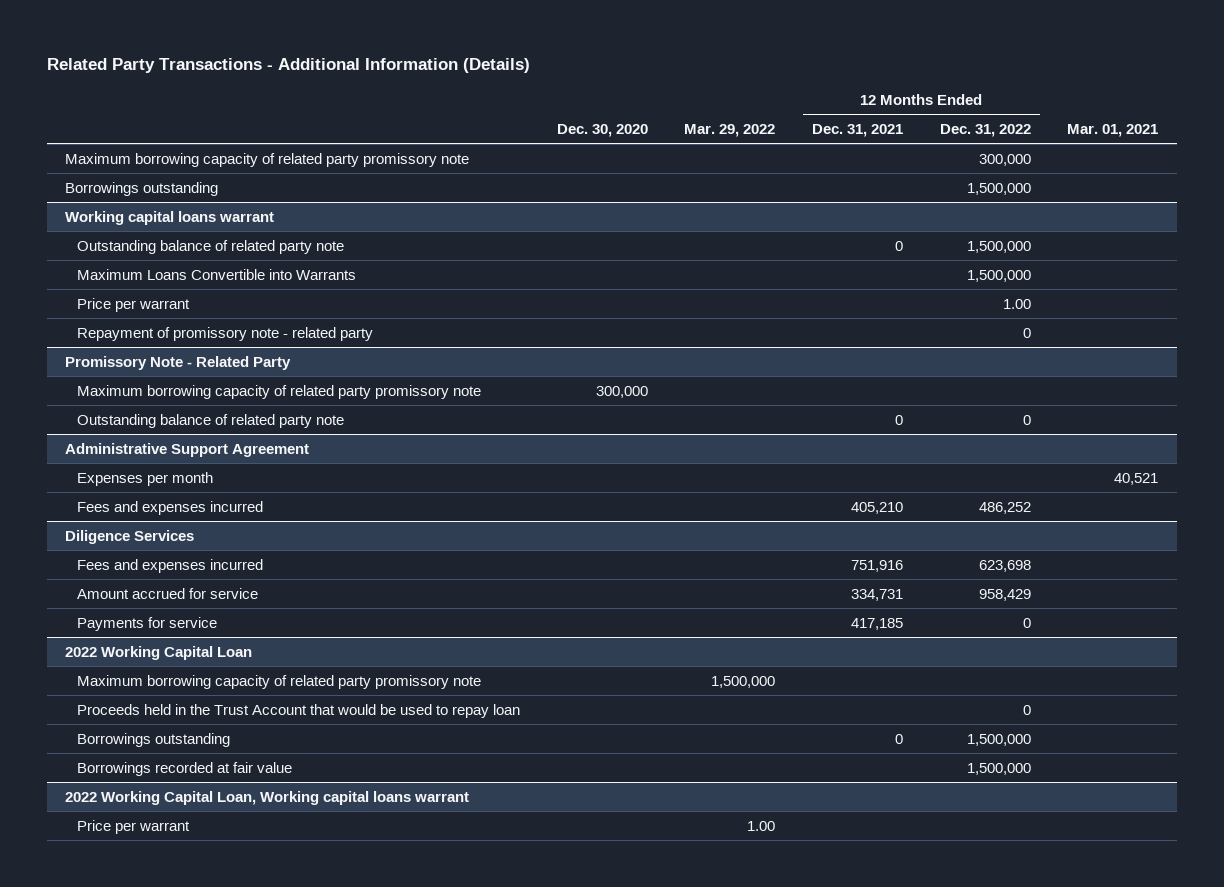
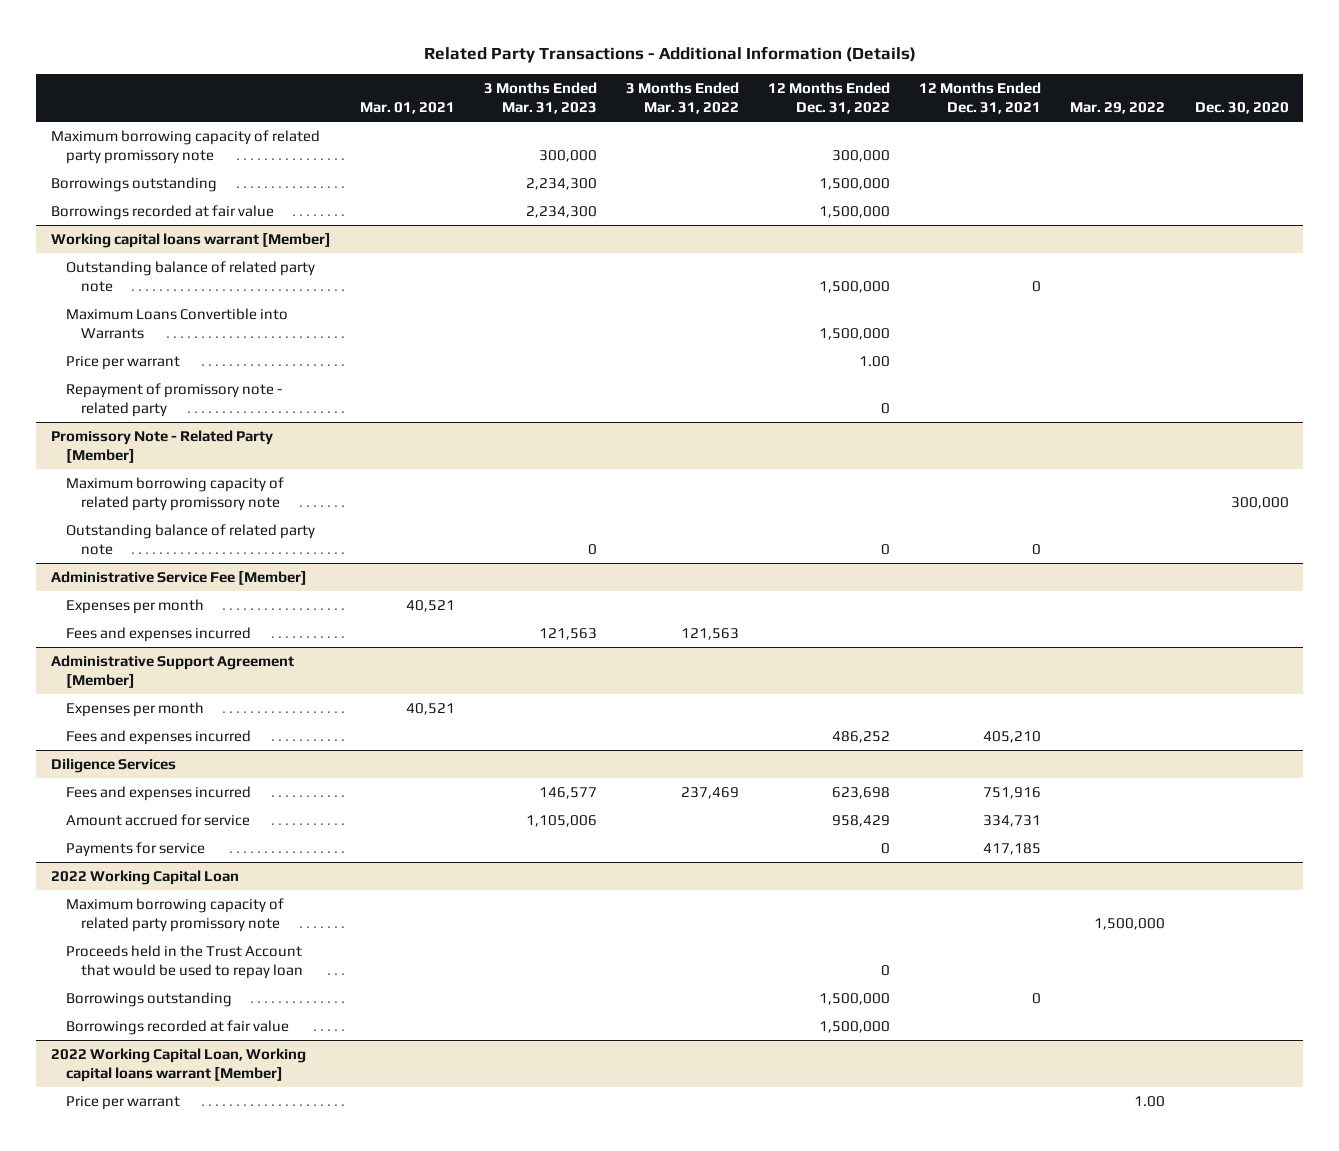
none -> [483,82,597,115] 3 Months Ended Mar. 31, 2023
none -> [626,82,740,115] 3 Months Ended Mar. 31, 2022
none -> [50,204,274,220] Borrowings recorded at fair value
[65,210,275,225] Working capital loans warrant -> [50,231,331,248] Working capital loans warrant [Member]
[65,355,292,370] Promissory Note - Related Party -> [50,429,273,464] Promissory Note - Related Party [Member]
[65,442,310,457] Administrative Support Agreement -> none
none -> [50,569,307,585] Administrative Service Fee [Member]
none -> [65,626,251,642] Fees and expenses incurred
none -> [50,654,294,689] Administrative Support Agreement [Member]
none -> [65,701,204,717] Expenses per month
[65,790,470,805] 2022 Working Capital Loan, Working capital loans warrant -> [50,1047,306,1083] 2022 Working Capital Loan, Working capital loans warrant [Member]

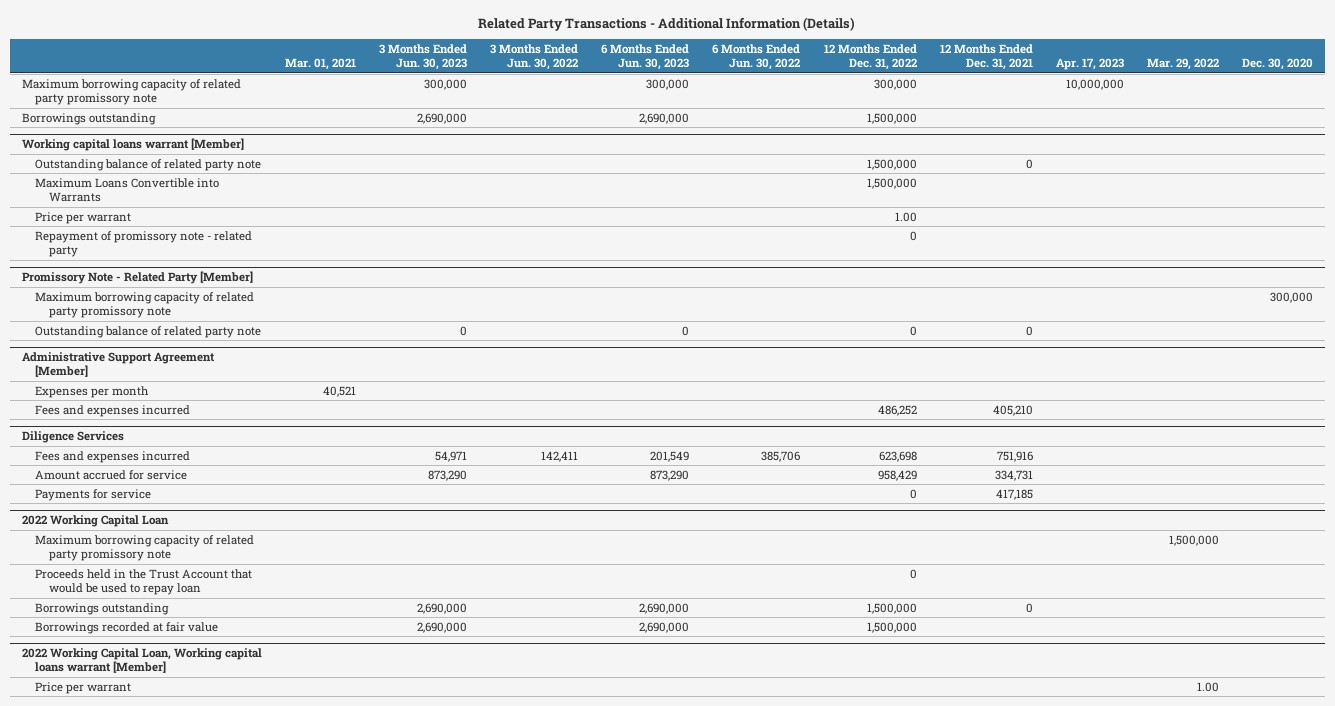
[483,82,597,115] 3 Months Ended Mar. 31, 2023 -> none
[626,82,740,115] 3 Months Ended Mar. 31, 2022 -> none
none -> [379,43,468,71] 3 Months Ended Jun. 30, 2023
none -> [490,43,579,71] 3 Months Ended Jun. 30, 2022
none -> [601,43,690,71] 6 Months Ended Jun. 30, 2023
none -> [712,43,801,71] 6 Months Ended Jun. 30, 2022
none -> [1055,58,1124,71] Apr. 17, 2023
[50,204,274,220] Borrowings recorded at fair value -> none
[50,569,307,585] Administrative Service Fee [Member] -> none
[65,598,204,614] Expenses per month -> none
[65,626,251,642] Fees and expenses incurred -> none

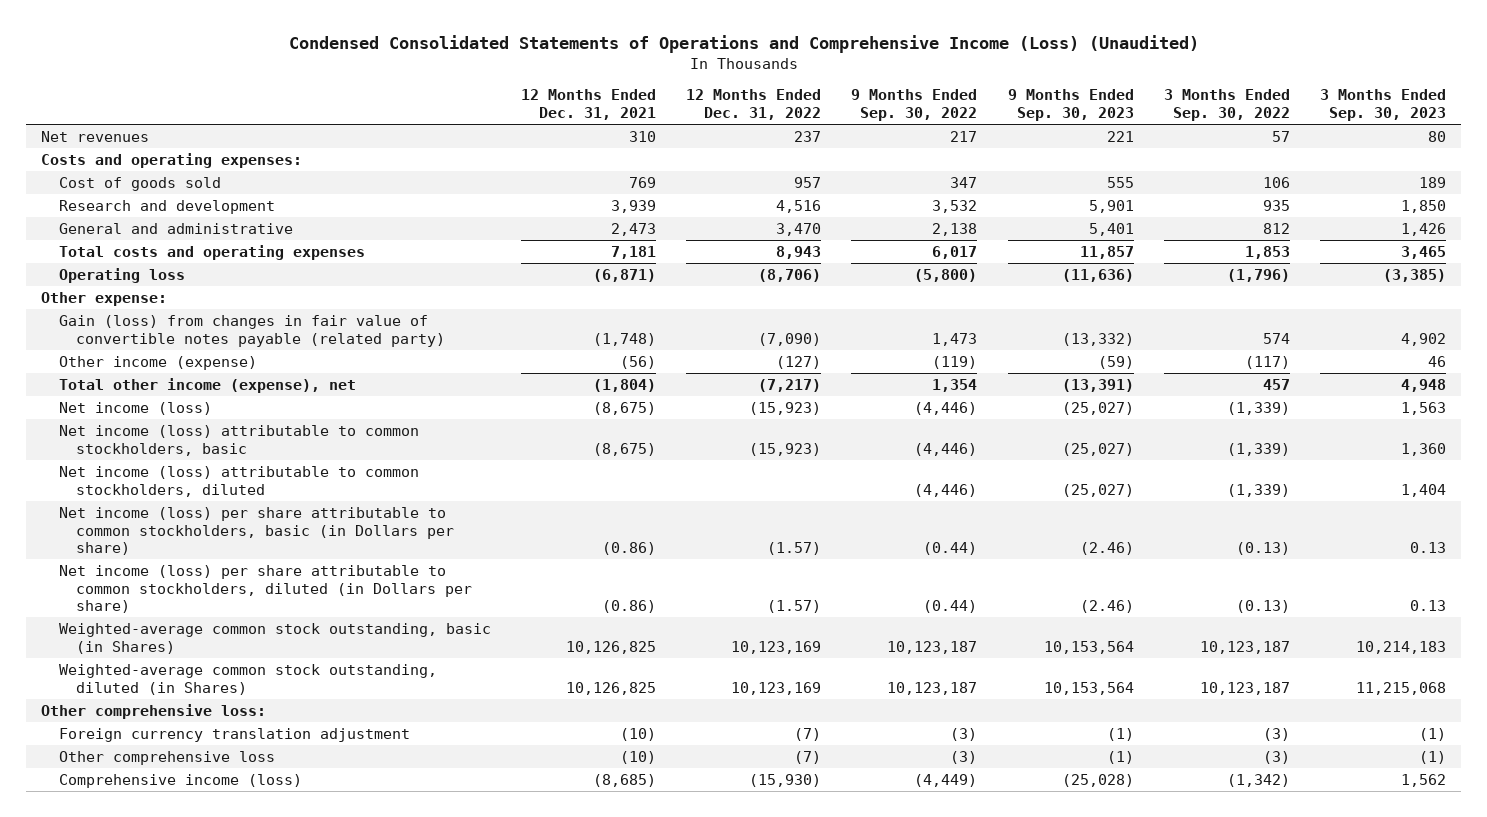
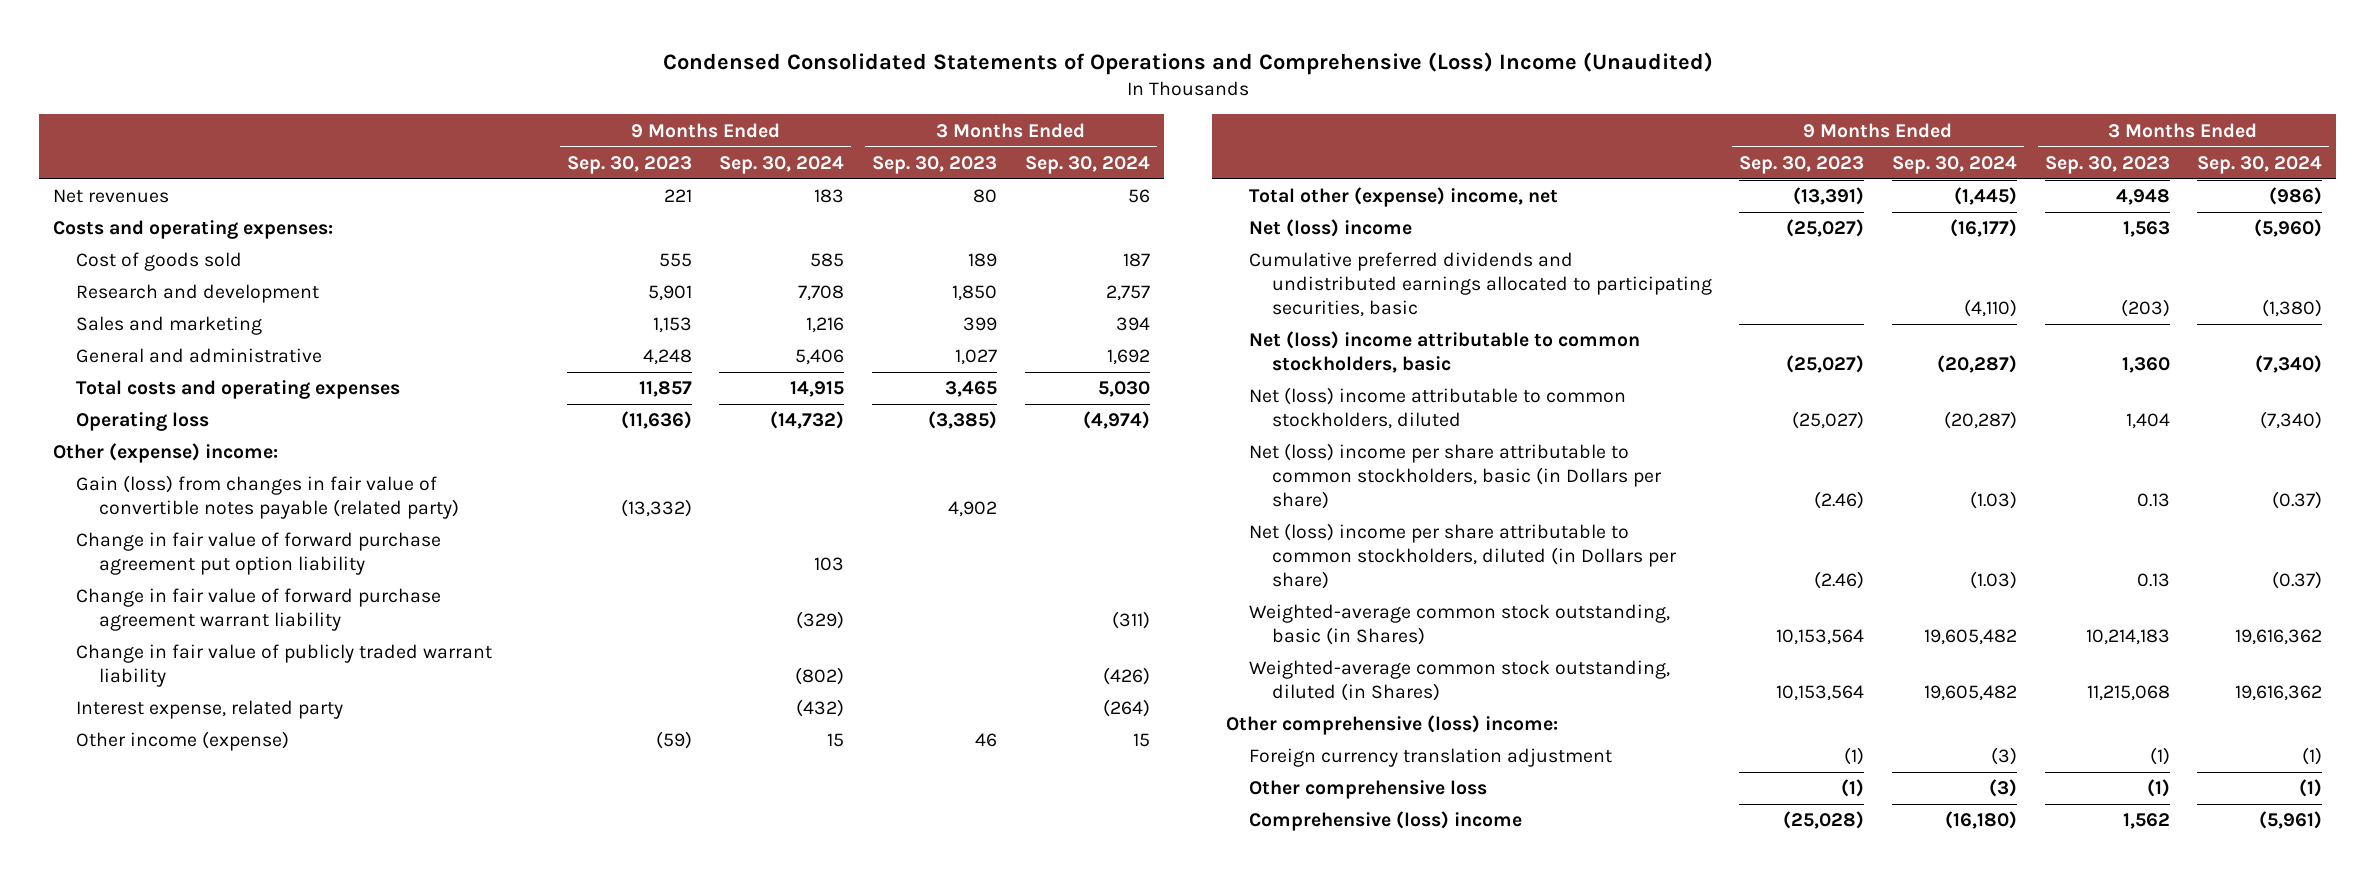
[288,34,1199,53] Condensed Consolidated Statements of Operations and Comprehensive Income (Loss) (Unaudited) -> [662,52,1713,76] Condensed Consolidated Statements of Operations and Comprehensive (Loss) Income (Unaudited)
[520,89,656,120] 12 Months Ended Dec. 31, 2021 -> none
[686,89,822,120] 12 Months Ended Dec. 31, 2022 -> none
[851,89,978,121] 9 Months Ended Sep. 30, 2022 -> none
[1163,89,1290,121] 3 Months Ended Sep. 30, 2022 -> none
none -> [719,155,845,174] Sep. 30, 2024
none -> [1024,155,1150,174] Sep. 30, 2024
none -> [75,316,262,336] Sales and marketing
[1088,223,1134,237] 5,401 -> [642,349,692,366] 4,248
[1401,223,1447,237] 1,426 -> [955,349,998,366] 1,027
[41,292,168,307] Other expense: -> [52,443,278,464] Other (expense) income:
none -> [75,532,441,575] Change in fair value of forward purchase agreement put option liability
none -> [75,588,441,631] Change in fair value of forward purchase agreement warrant liability
none -> [75,644,492,687] Change in fair value of publicly traded warrant liability
none -> [75,700,343,720] Interest expense, related party
[58,378,356,394] Total other income (expense), net -> [1248,187,1558,208] Total other (expense) income, net
[58,402,212,416] Net income (loss) -> [1248,219,1412,238] Net (loss) income
none -> [1248,252,1712,317] Cumulative preferred dividends and undistributed earnings allocated to participating securities, basic
[58,425,419,456] Net income (loss) attributable to common stockholders, basic -> [1248,331,1640,373] Net (loss) income attributable to common stockholders, basic
[58,466,419,497] Net income (loss) attributable to common stockholders, diluted -> [1248,387,1626,429] Net (loss) income attributable to common stockholders, diluted
[58,507,455,556] Net income (loss) per share attributable to common stockholders, basic (in Dollars per share) -> [1248,443,1662,509] Net (loss) income per share attributable to common stockholders, basic (in Dollars per share)
[58,565,473,614] Net income (loss) per share attributable to common stockholders, diluted (in Dollars per share) -> [1248,523,1677,589] Net (loss) income per share attributable to common stockholders, diluted (in Dollars per share)
[41,704,267,720] Other comprehensive loss: -> [1225,715,1558,736] Other comprehensive (loss) income:
[58,774,302,789] Comprehensive income (loss) -> [1248,811,1522,832] Comprehensive (loss) income

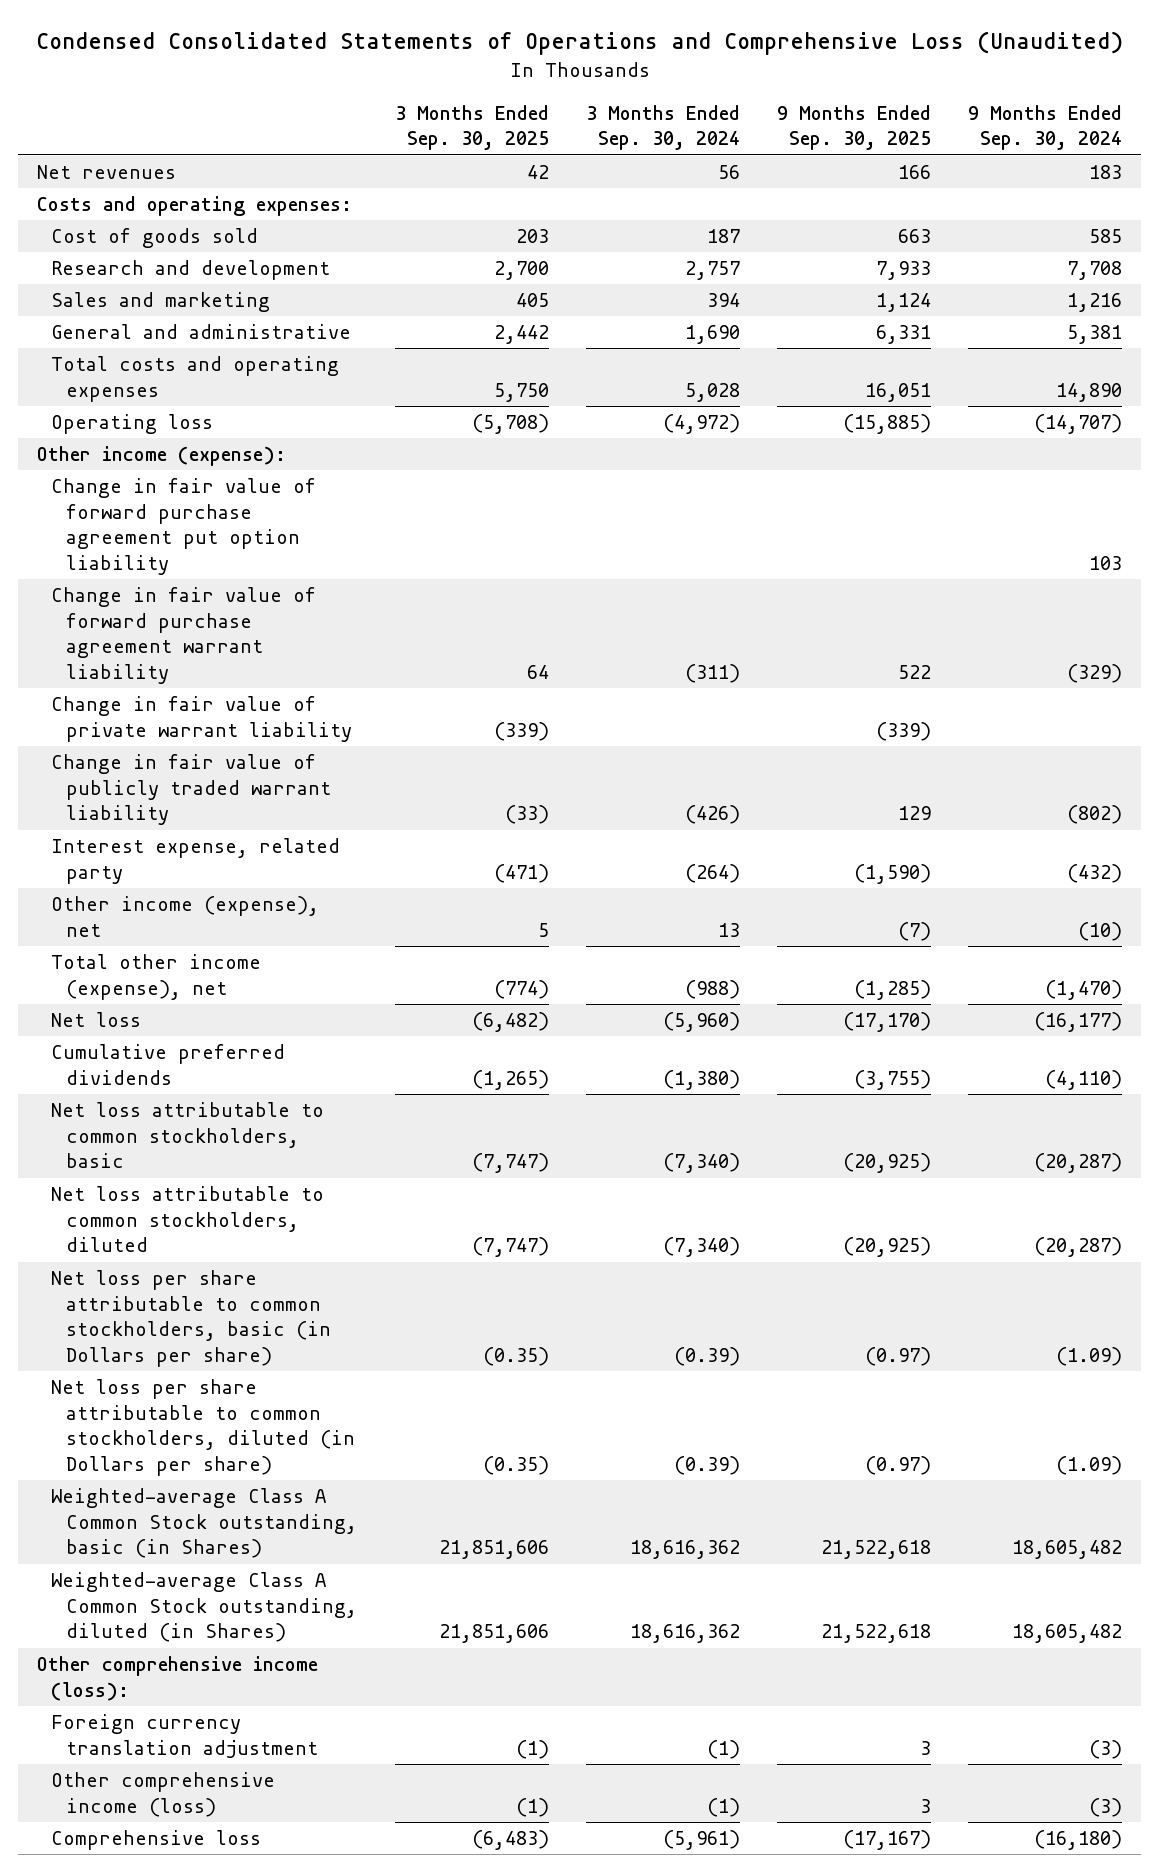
[662,52,1713,76] Condensed Consolidated Statements of Operations and Comprehensive (Loss) Income (Unaudited) -> [35,31,1123,56] Condensed Consolidated Statements of Operations and Comprehensive Loss (Unaudited)
[566,155,692,174] Sep. 30, 2023 -> none
[872,155,998,174] Sep. 30, 2023 -> none
none -> [394,104,549,151] 3 Months Ended Sep. 30, 2025
none -> [777,104,932,151] 9 Months Ended Sep. 30, 2025
[75,475,459,519] Gain (loss) from changes in fair value of convertible notes payable (related party) -> none
[795,349,845,366] 5,406 -> [1067,325,1123,345] 5,381
[1106,349,1150,366] 1,692 -> [684,325,740,345] 1,690
[790,381,845,398] 14,915 -> [1056,382,1123,402] 14,890
[1097,381,1150,398] 5,030 -> [684,382,740,402] 5,028
[770,411,845,430] (14,732) -> [1034,414,1123,435] (14,707)
[1082,411,1150,430] (4,974) -> [662,414,740,435] (4,972)
[52,443,278,464] Other (expense) income: -> [36,446,286,467] Other income (expense):
none -> [51,696,353,742] Change in fair value of private warrant liability
[75,731,289,752] Other income (expense) -> [51,896,320,937] Other income (expense), net
[827,733,845,748] 15 -> [1078,921,1123,941] (10)
[1132,733,1150,748] 15 -> [717,922,740,937] 13
[1248,187,1558,208] Total other (expense) income, net -> [51,954,262,1000] Total other income (expense), net
[1953,187,2017,206] (1,445) -> [1045,979,1123,1000] (1,470)
[2269,187,2323,206] (986) -> [684,979,740,999] (988)
[1248,219,1412,238] Net (loss) income -> [51,1012,142,1028] Net loss
[1248,252,1712,317] Cumulative preferred dividends and undistributed earnings allocated to participating securities, basic -> [51,1044,286,1085] Cumulative preferred dividends
[1248,331,1640,373] Net (loss) income attributable to common stockholders, basic -> [51,1102,325,1169] Net loss attributable to common stockholders, basic
[1248,387,1626,429] Net (loss) income attributable to common stockholders, diluted -> [51,1186,325,1253] Net loss attributable to common stockholders, diluted
[1248,443,1662,509] Net (loss) income per share attributable to common stockholders, basic (in Dollars per share) -> [51,1270,332,1368] Net loss per share attributable to common stockholders, basic (in Dollars per share)
[1969,490,2017,509] (1.03) -> [1056,1347,1123,1367] (1.09)
[2272,490,2323,509] (0.37) -> [673,1347,740,1367] (0.39)
[1248,523,1677,589] Net (loss) income per share attributable to common stockholders, diluted (in Dollars per share) -> [51,1379,356,1477] Net loss per share attributable to common stockholders, diluted (in Dollars per share)
[1969,570,2017,589] (1.03) -> [1056,1456,1123,1476] (1.09)
[2272,570,2323,589] (0.37) -> [673,1456,740,1476] (0.39)
[1248,604,1670,645] Weighted-average common stock outstanding, basic (in Shares) -> [51,1488,358,1559] Weighted-average Class A Common Stock outstanding, basic (in Shares)
[1923,628,2017,645] 19,605,482 -> [1012,1540,1123,1560] 18,605,482
[2235,628,2323,645] 19,616,362 -> [629,1540,740,1560] 18,616,362
[1248,660,1670,701] Weighted-average common stock outstanding, diluted (in Shares) -> [51,1572,358,1643] Weighted-average Class A Common Stock outstanding, diluted (in Shares)
[1923,684,2017,701] 19,605,482 -> [1012,1624,1123,1644] 18,605,482
[2235,684,2323,701] 19,616,362 -> [629,1624,740,1644] 18,616,362
[1225,715,1558,736] Other comprehensive (loss) income: -> [36,1656,318,1701] Other comprehensive income (loss):
[1248,780,1487,800] Other comprehensive loss -> [51,1772,276,1817] Other comprehensive income (loss)
[1248,811,1522,832] Comprehensive (loss) income -> [51,1830,262,1851] Comprehensive loss

